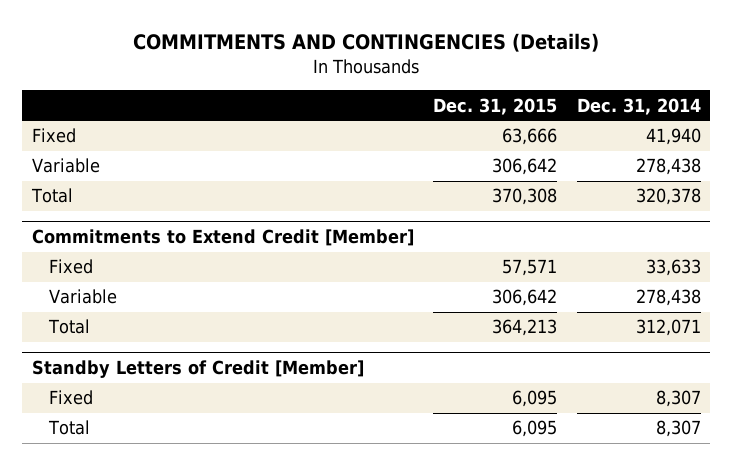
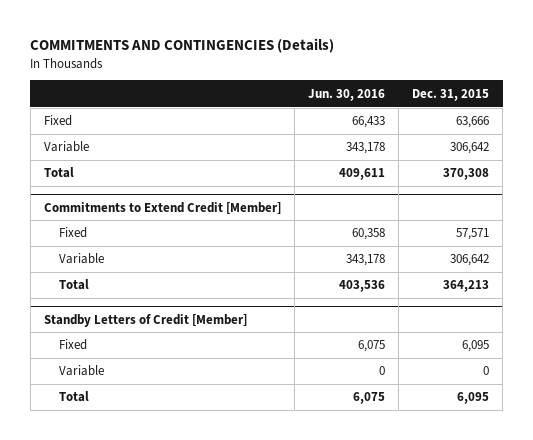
[576,97,701,115] Dec. 31, 2014 -> none
none -> [308,88,386,101] Jun. 30, 2016
none -> [59,365,105,377] Variable

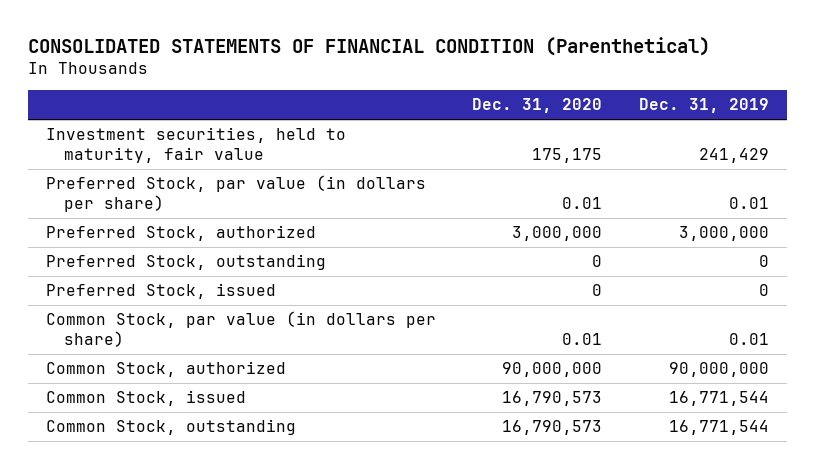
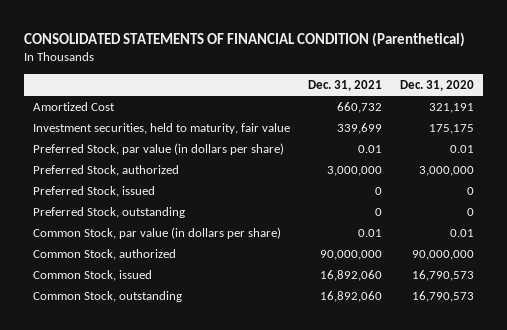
[638,98,769,114] Dec. 31, 2019 -> none
none -> [308,79,383,91] Dec. 31, 2021
none -> [33,101,116,111] Amortized Cost
[46,254,327,271] Preferred Stock, outstanding -> [33,206,186,218] Preferred Stock, outstanding

